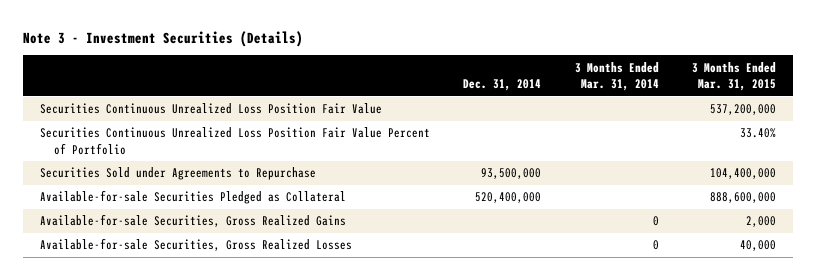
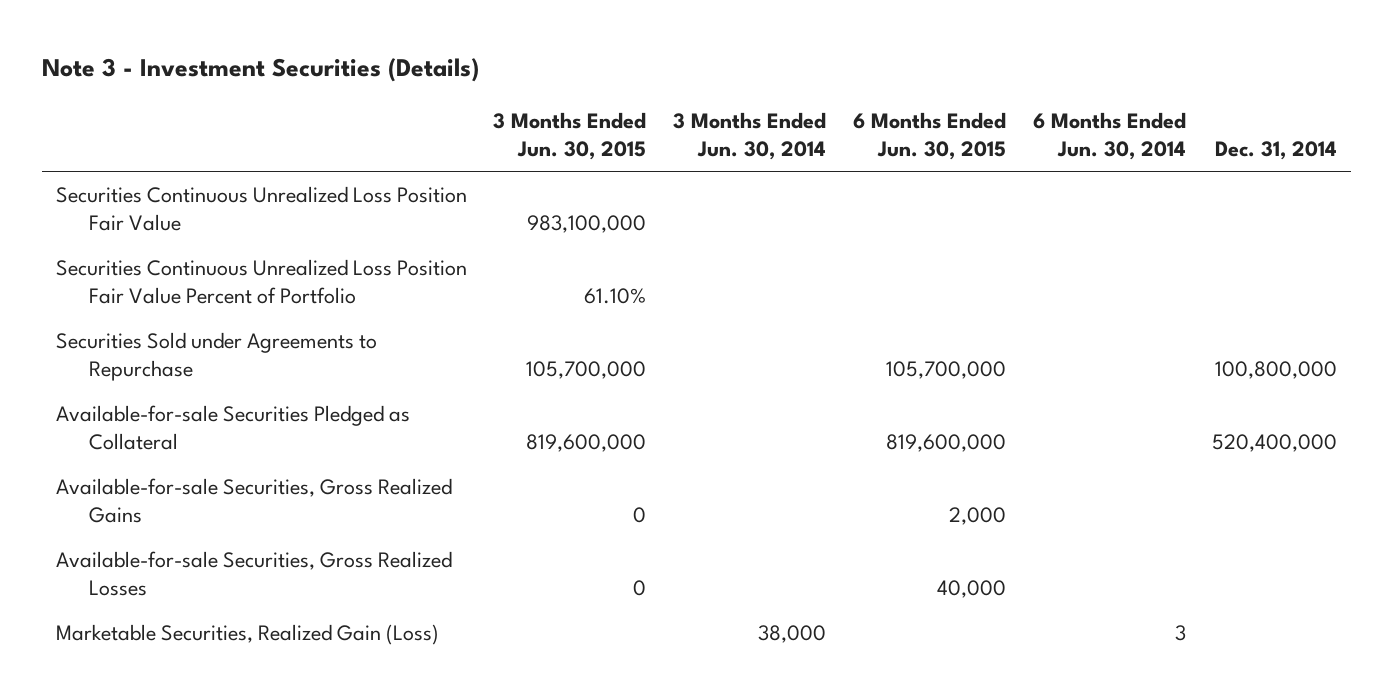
[574,61,659,92] 3 Months Ended Mar. 31, 2014 -> none
[691,61,776,92] 3 Months Ended Mar. 31, 2015 -> none
none -> [493,112,647,161] 3 Months Ended Jun. 30, 2015
none -> [673,112,827,161] 3 Months Ended Jun. 30, 2014
none -> [852,112,1006,161] 6 Months Ended Jun. 30, 2015
none -> [1032,112,1186,161] 6 Months Ended Jun. 30, 2014
[481,168,542,180] 93,500,000 -> [1215,360,1338,379] 100,800,000
none -> [55,623,439,645] Marketable Securities, Realized Gain (Loss)

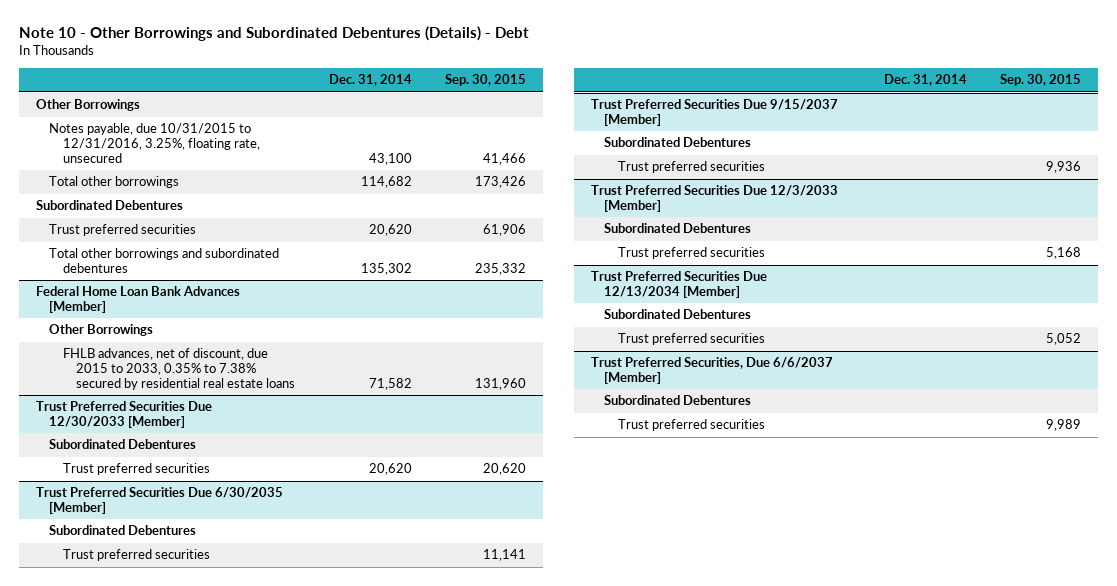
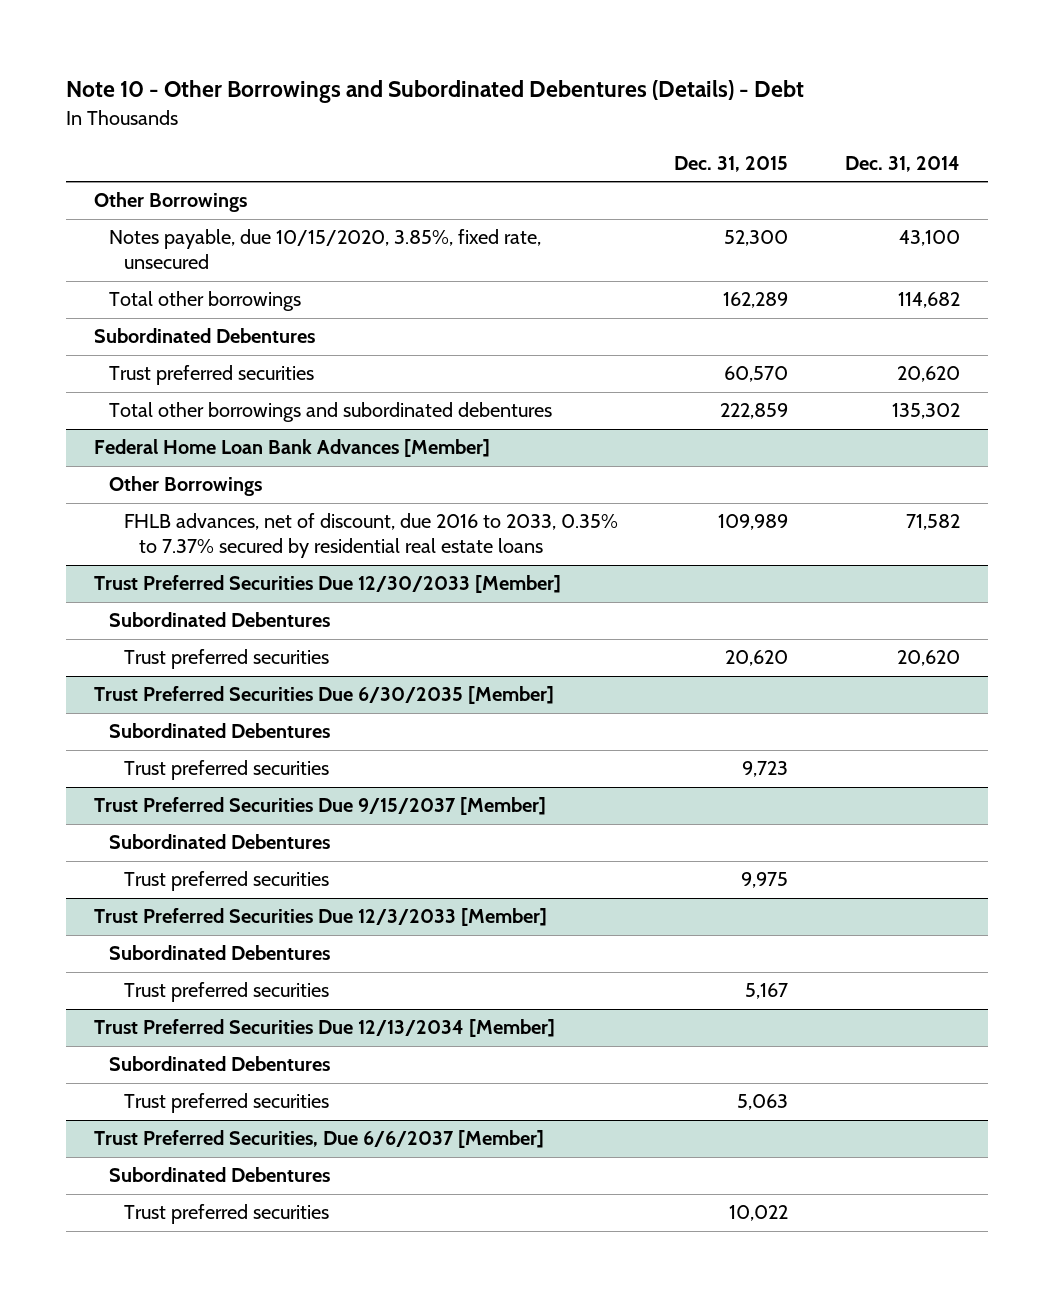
[445,74,527,87] Sep. 30, 2015 -> none
none -> [674,156,789,173] Dec. 31, 2015
[49,123,260,163] Notes payable, due 10/31/2015 to 12/31/2016, 3.25%, floating rate, unsecured -> [109,229,542,270] Notes payable, due 10/15/2020, 3.85%, fixed rate, unsecured
[62,348,296,390] FHLB advances, net of discount, due 2015 to 2033, 0.35% to 7.38% secured by residential real estate loans -> [123,513,618,559] FHLB advances, net of discount, due 2016 to 2033, 0.35% to 7.37% secured by residential real estate loans

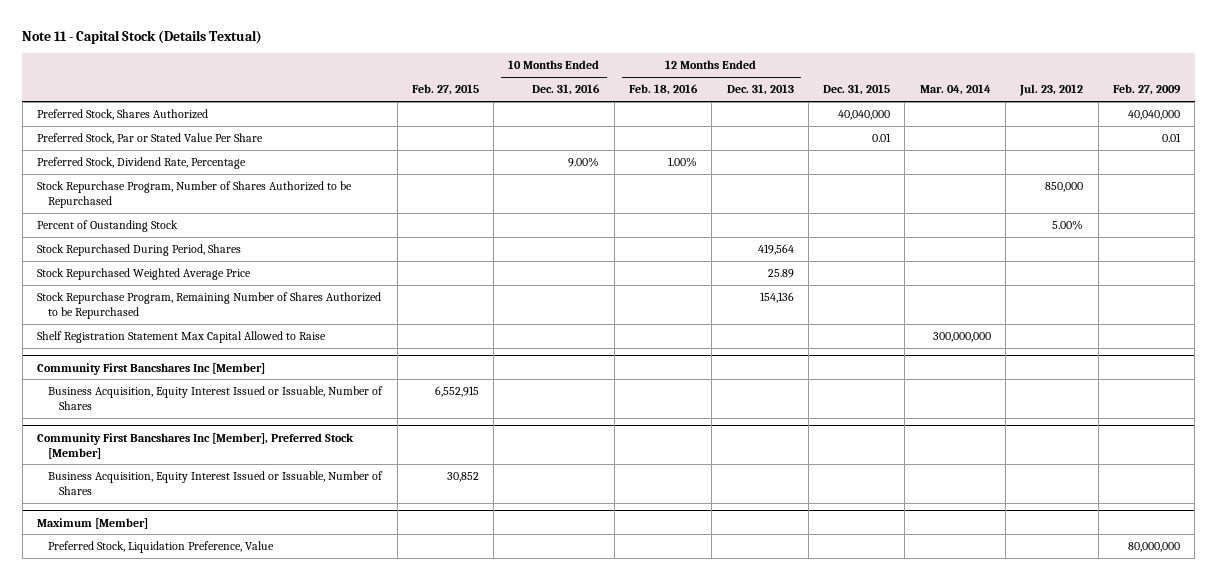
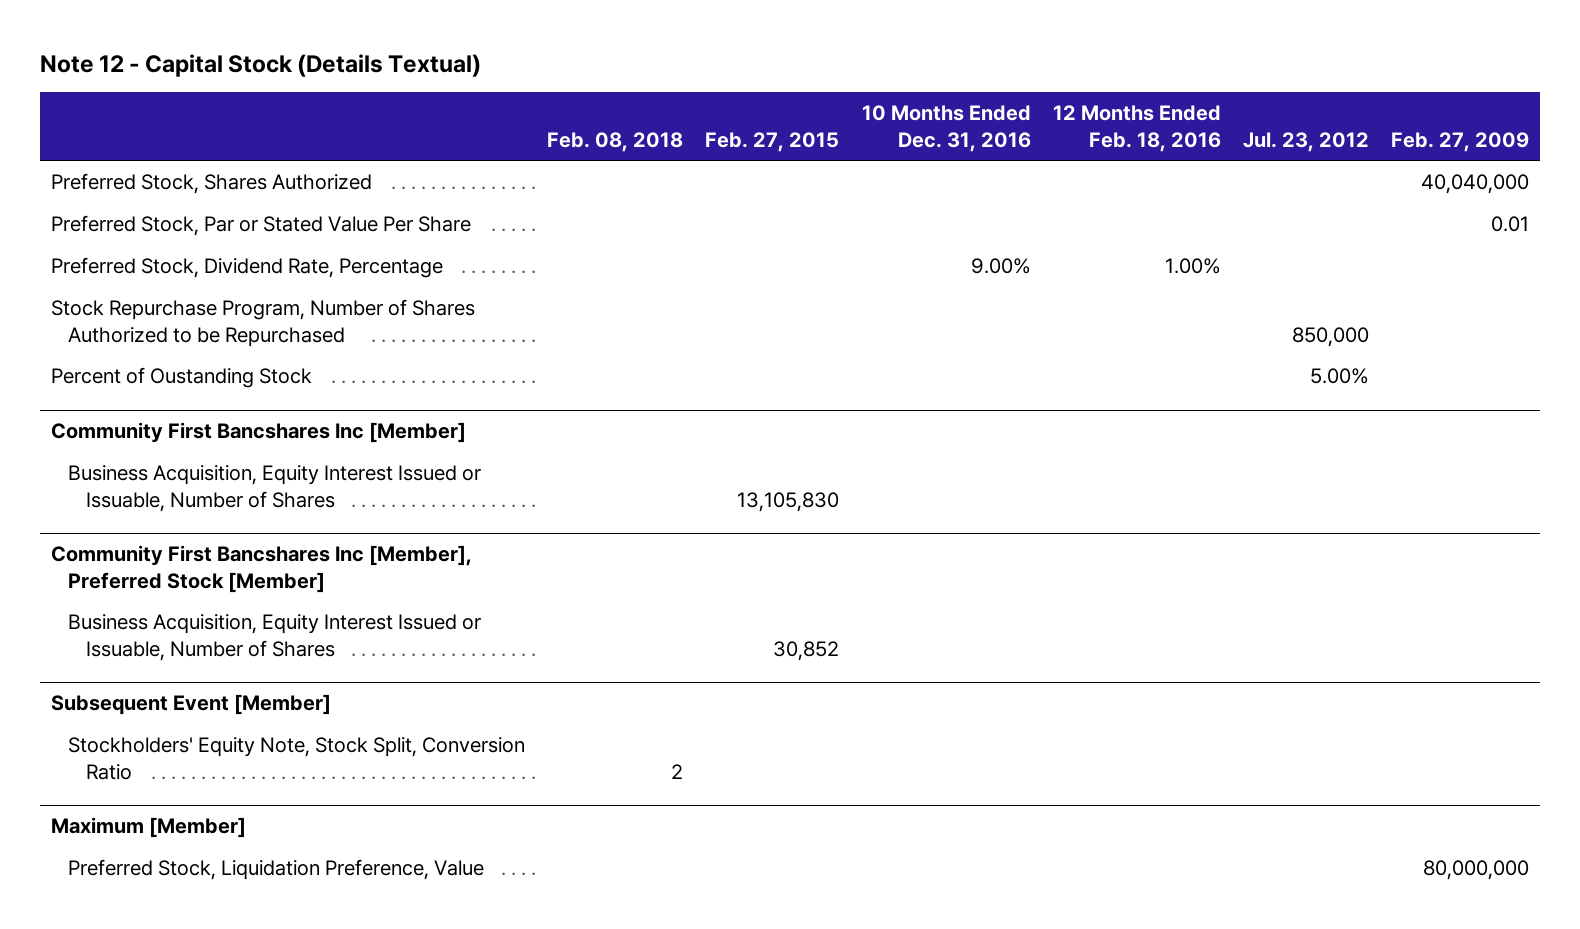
[22,30,263,45] Note 11 - Capital Stock (Details Textual) -> [39,53,481,77] Note 12 - Capital Stock (Details Textual)
[726,84,794,96] Dec. 31, 2013 -> none
[823,84,891,96] Dec. 31, 2015 -> none
[919,84,991,96] Mar. 04, 2014 -> none
none -> [547,131,684,152] Feb. 08, 2018
[37,244,242,257] Stock Repurchased During Period, Shares -> none
[37,268,252,281] Stock Repurchased Weighted Average Price -> none
[37,292,382,320] Stock Repurchase Program, Remaining Number of Shares Authorized to be Repurchased -> none
[37,331,327,344] Shelf Registration Statement Max Capital Allowed to Raise -> none
[434,386,479,398] 6,552,915 -> [737,491,840,512] 13,105,830
none -> [50,694,331,716] Subsequent Event [Member]
none -> [68,737,526,780] Stockholders' Equity Note, Stock Split, Conversion Ratio

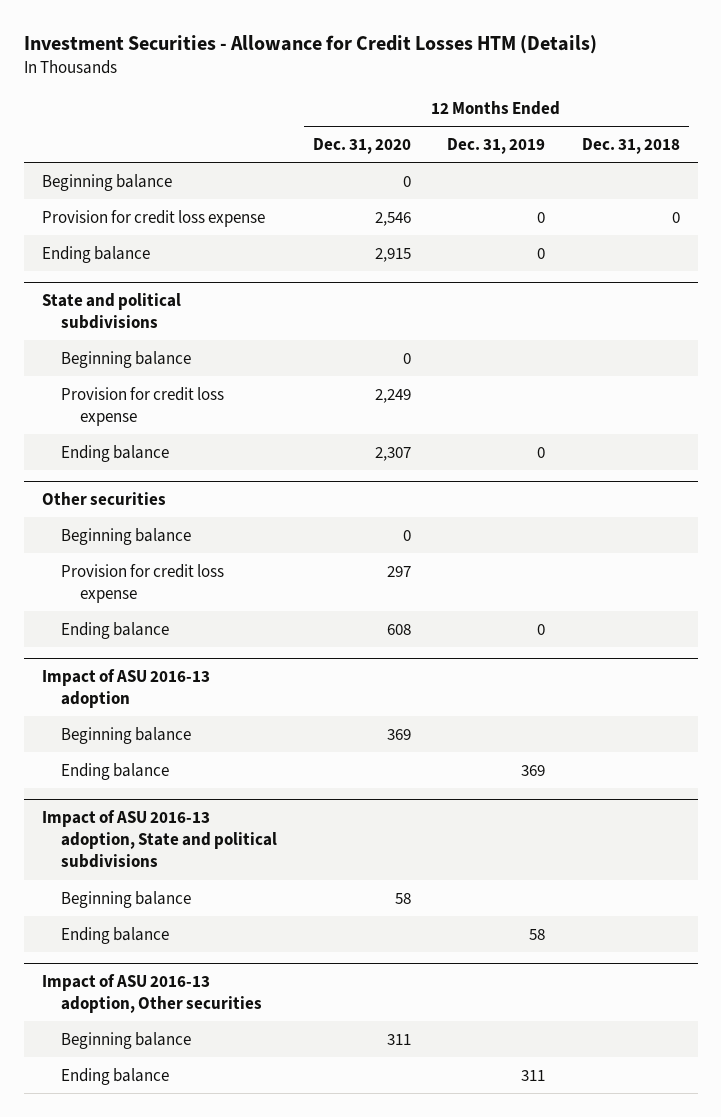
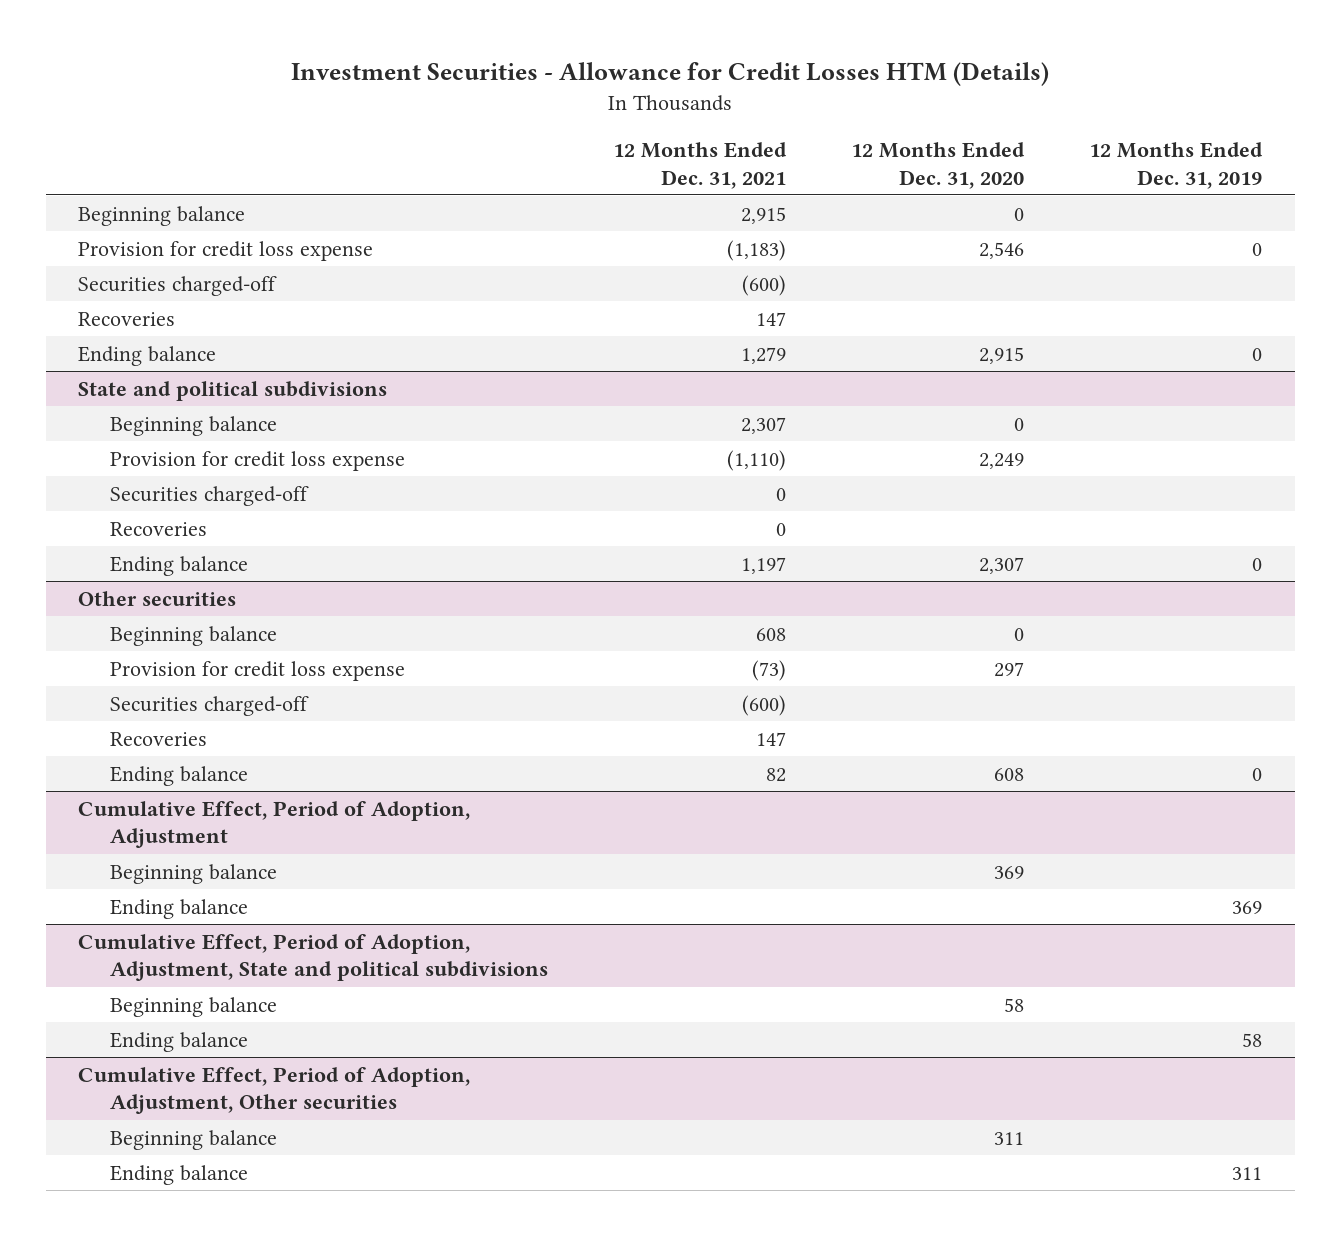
[581,138,680,155] Dec. 31, 2018 -> none
none -> [612,142,787,189] 12 Months Ended Dec. 31, 2021
none -> [78,275,278,296] Securities charged-off
none -> [78,311,176,326] Recoveries
none -> [109,485,309,506] Securities charged-off
none -> [109,521,207,536] Recoveries
none -> [109,695,309,716] Securities charged-off
none -> [109,731,207,746] Recoveries
[41,668,210,709] Impact of ASU 2016-13 adoption -> [78,800,471,849] Cumulative Effect, Period of Adoption, Adjustment
[41,809,277,869] Impact of ASU 2016-13 adoption, State and political subdivisions -> [78,933,548,982] Cumulative Effect, Period of Adoption, Adjustment, State and political subdivisions
[41,973,262,1014] Impact of ASU 2016-13 adoption, Other securities -> [78,1066,471,1115] Cumulative Effect, Period of Adoption, Adjustment, Other securities

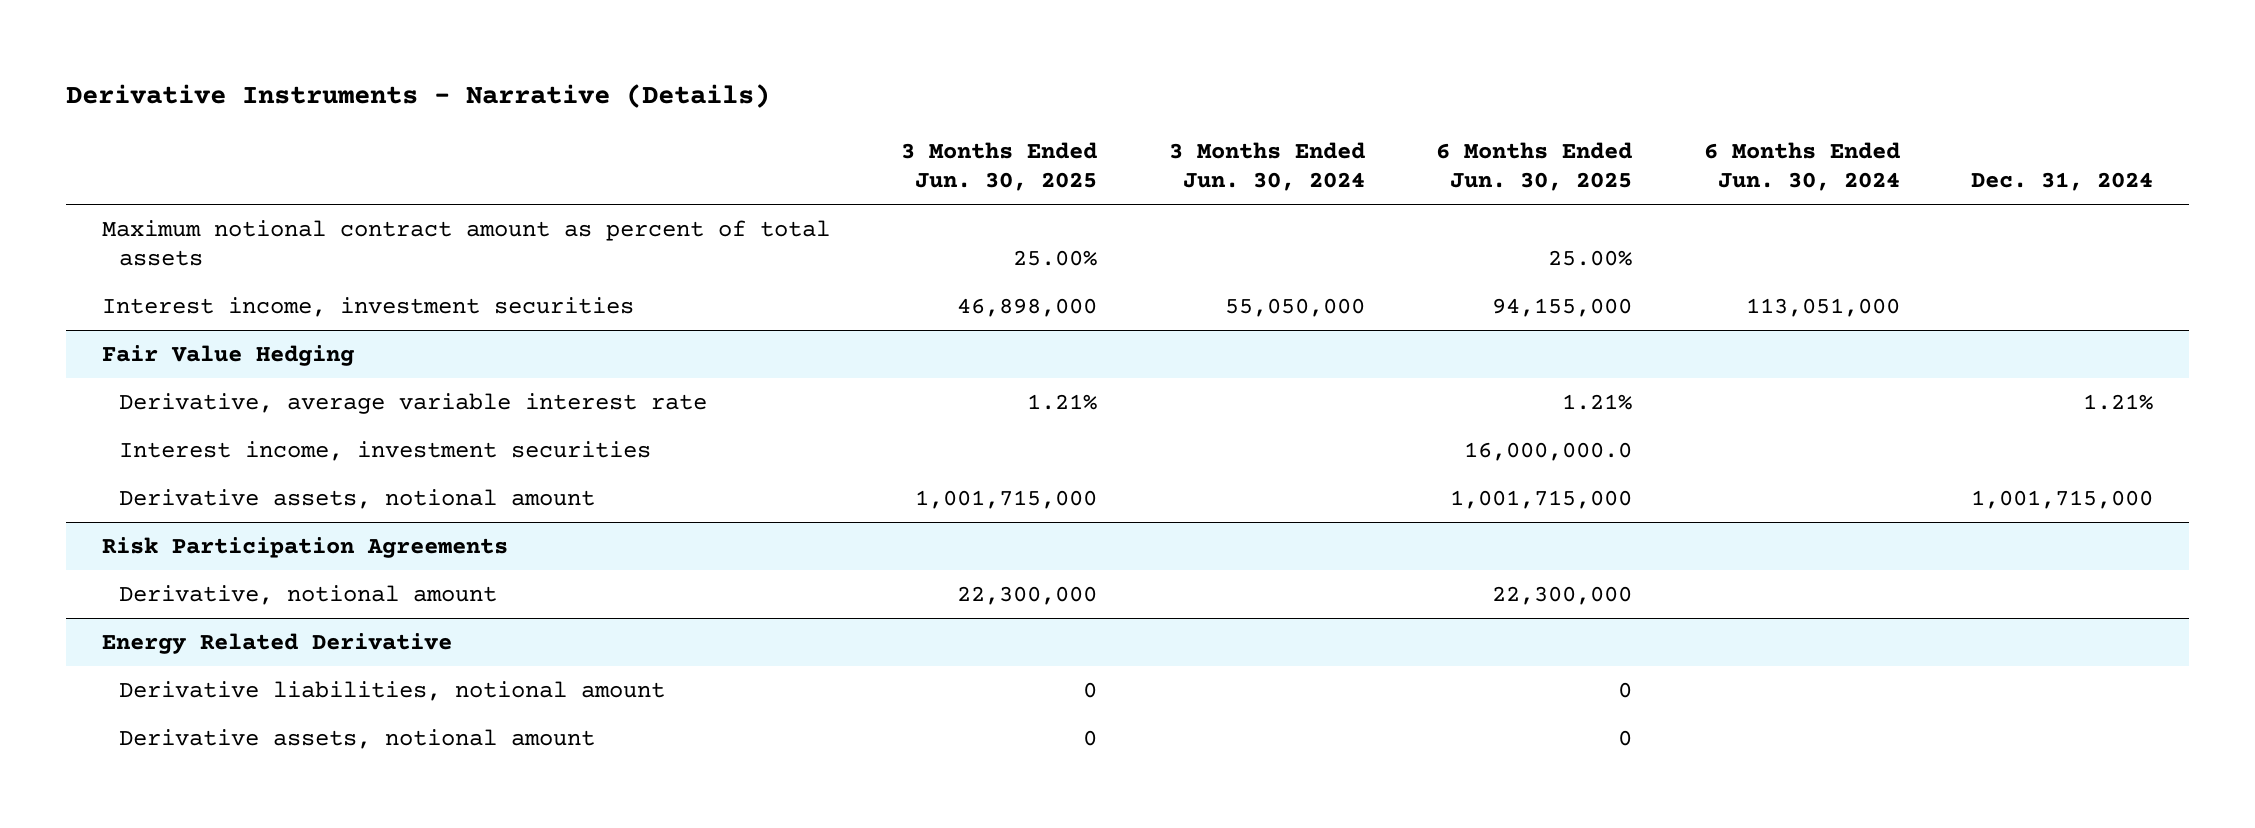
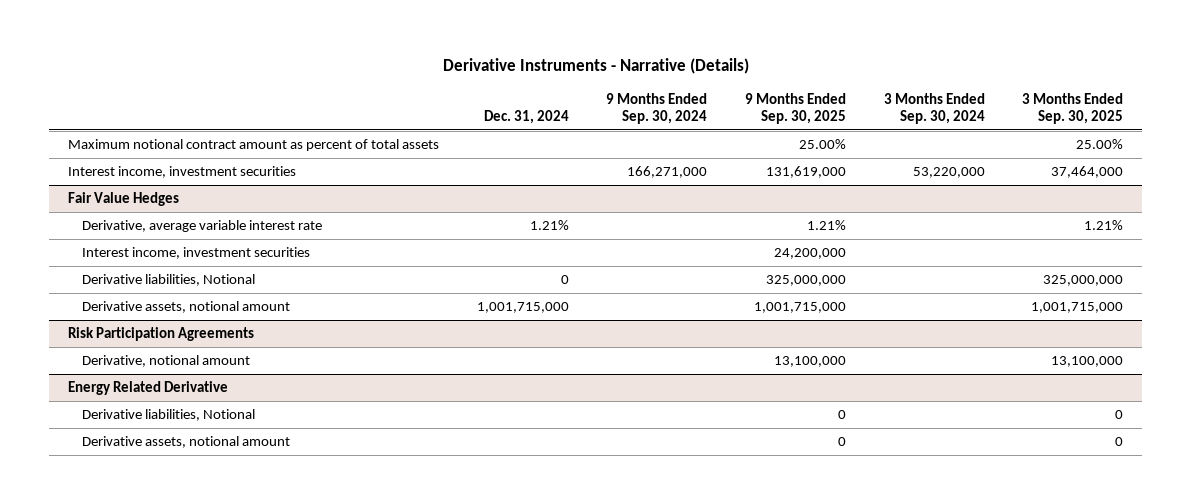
[901,141,1098,192] 3 Months Ended Jun. 30, 2025 -> none
[1168,141,1365,192] 3 Months Ended Jun. 30, 2024 -> none
[1436,141,1633,192] 6 Months Ended Jun. 30, 2025 -> none
[1703,141,1900,192] 6 Months Ended Jun. 30, 2024 -> none
none -> [606,93,708,124] 9 Months Ended Sep. 30, 2024
none -> [744,93,846,124] 9 Months Ended Sep. 30, 2025
none -> [883,93,985,124] 3 Months Ended Sep. 30, 2024
none -> [1022,93,1124,124] 3 Months Ended Sep. 30, 2025
[101,344,354,366] Fair Value Hedging -> [67,192,179,207] Fair Value Hedges
none -> [82,274,256,287] Derivative liabilities, Notional
[118,680,665,701] Derivative liabilities, notional amount -> [82,409,256,422] Derivative liabilities, Notional

